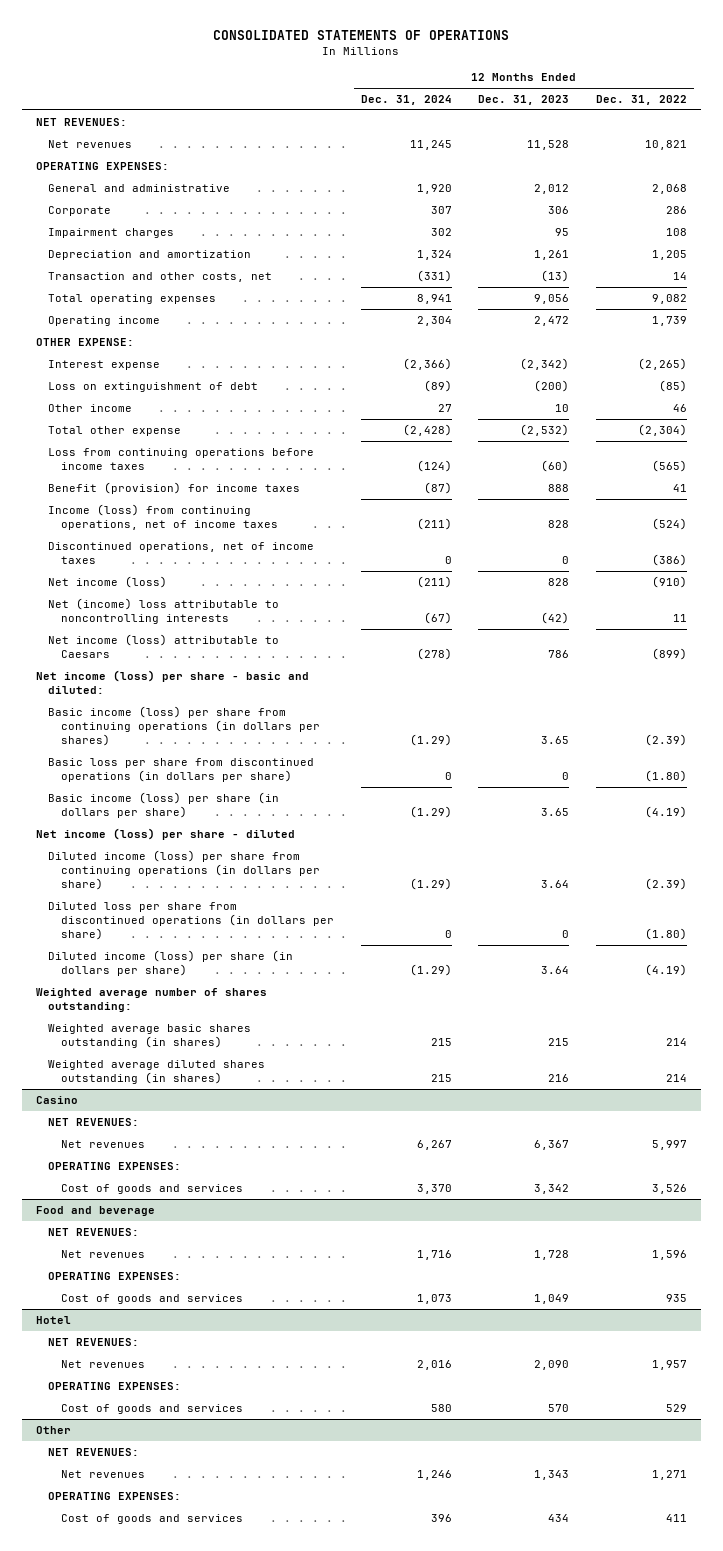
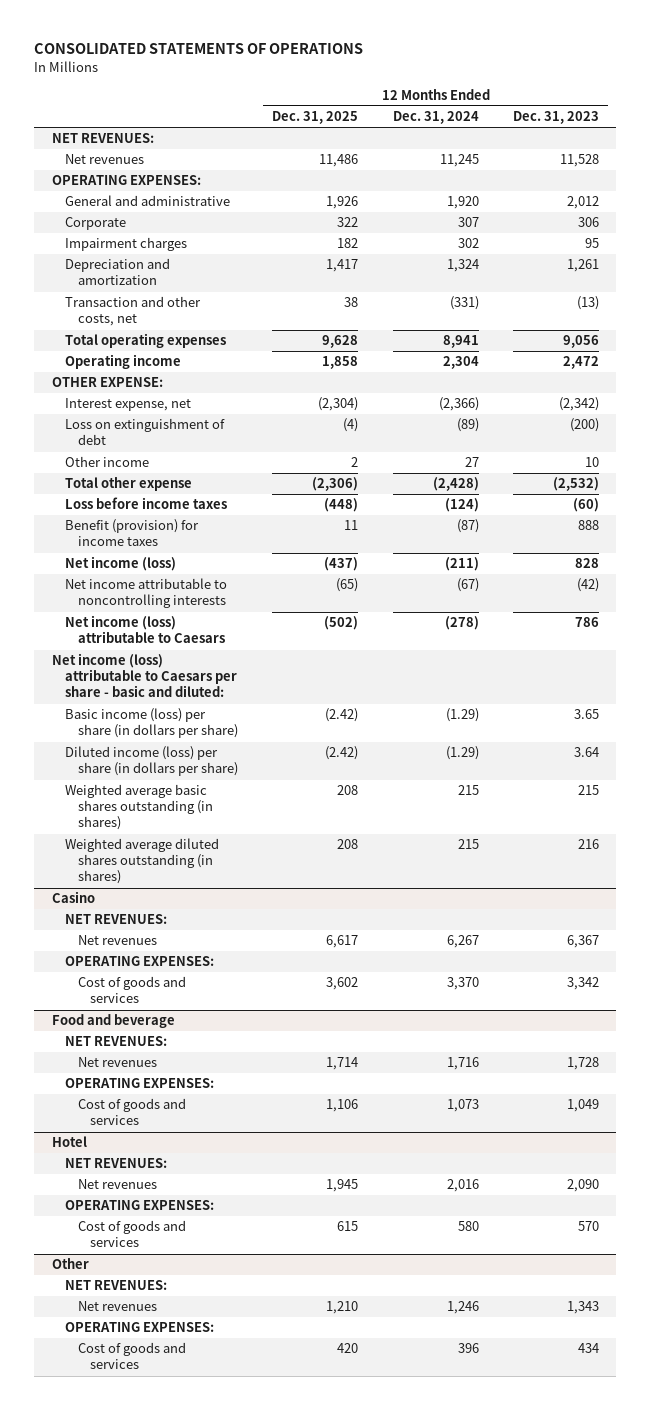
[596,95,688,106] Dec. 31, 2022 -> none
none -> [272,111,359,125] Dec. 31, 2025
[48,360,161,371] Interest expense -> [64,398,191,412] Interest expense, net
[48,448,315,471] Loss from continuing operations before income taxes -> [64,497,227,510] Loss before income taxes
[48,504,278,531] Income (loss) from continuing operations, net of income taxes -> none
[48,542,315,565] Discontinued operations, net of income taxes -> none
[48,598,280,625] Net (income) loss attributable to noncontrolling interests -> [64,578,227,609] Net income attributable to noncontrolling interests
[48,706,320,747] Basic income (loss) per share from continuing operations (in dollars per shares) -> none
[48,758,315,783] Basic loss per share from discontinued operations (in dollars per share) -> none
[35,670,309,695] Net income (loss) per share - basic and diluted: -> [51,653,237,698] Net income (loss) attributable to Caesars per share - basic and diluted:
[35,828,295,841] Net income (loss) per share - diluted -> none
[48,850,320,891] Diluted income (loss) per share from continuing operations (in dollars per share) -> none
[48,902,334,941] Diluted loss per share from discontinued operations (in dollars per share) -> none
[35,988,267,1013] Weighted average number of shares outstanding: -> none

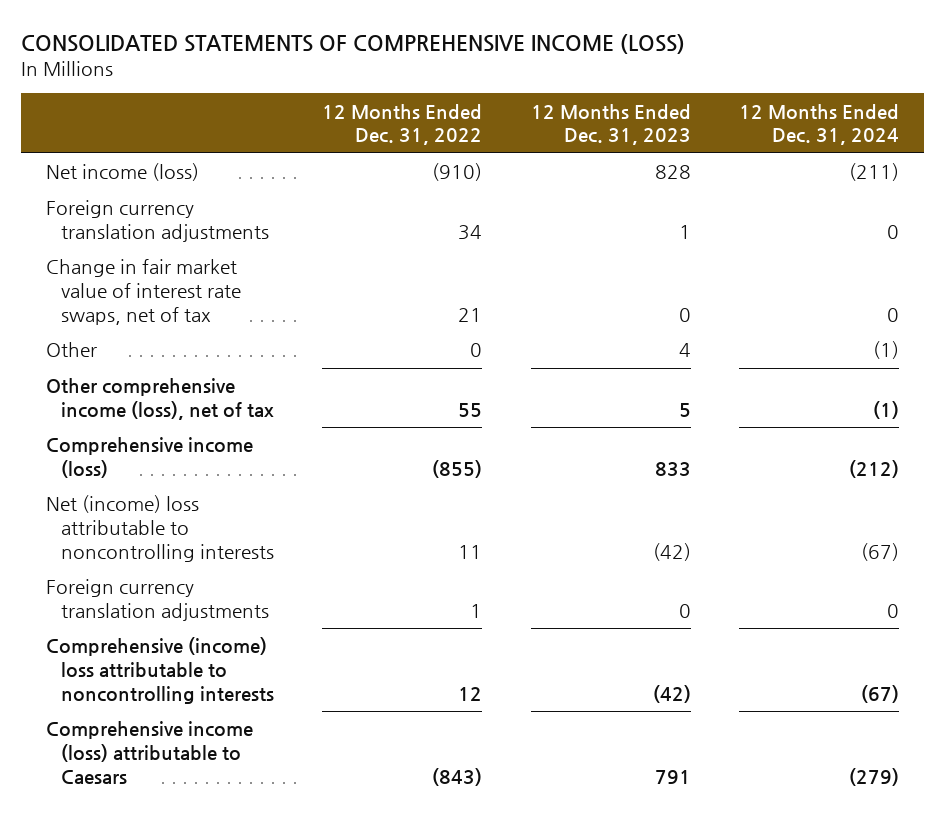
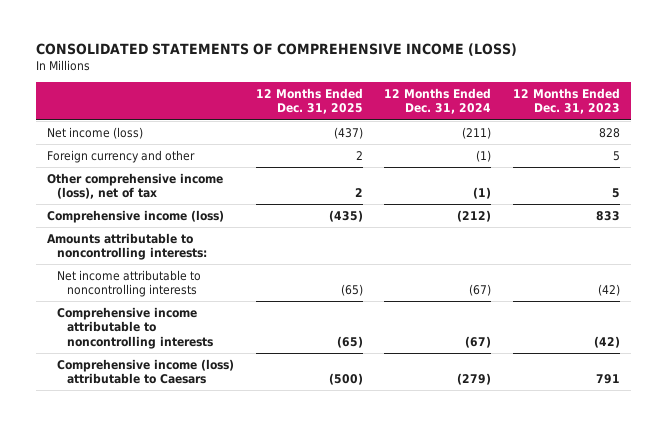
[322,103,483,146] 12 Months Ended Dec. 31, 2022 -> none
none -> [255,87,363,115] 12 Months Ended Dec. 31, 2025
[45,259,241,325] Change in fair market value of interest rate swaps, net of tax -> none
[45,342,97,358] Other -> none
[45,200,269,242] Foreign currency translation adjustments -> [47,149,196,163] Foreign currency and other
[678,224,691,239] 1 -> [613,150,621,161] 5
[887,224,900,239] 0 -> [476,149,492,162] (1)
[45,579,269,621] Foreign currency translation adjustments -> none
none -> [47,232,207,261] Amounts attributable to noncontrolling interests:
[45,495,274,562] Net (income) loss attributable to noncontrolling interests -> [56,269,201,298] Net income attributable to noncontrolling interests
[45,637,274,704] Comprehensive (income) loss attributable to noncontrolling interests -> [56,306,213,350] Comprehensive income attributable to noncontrolling interests

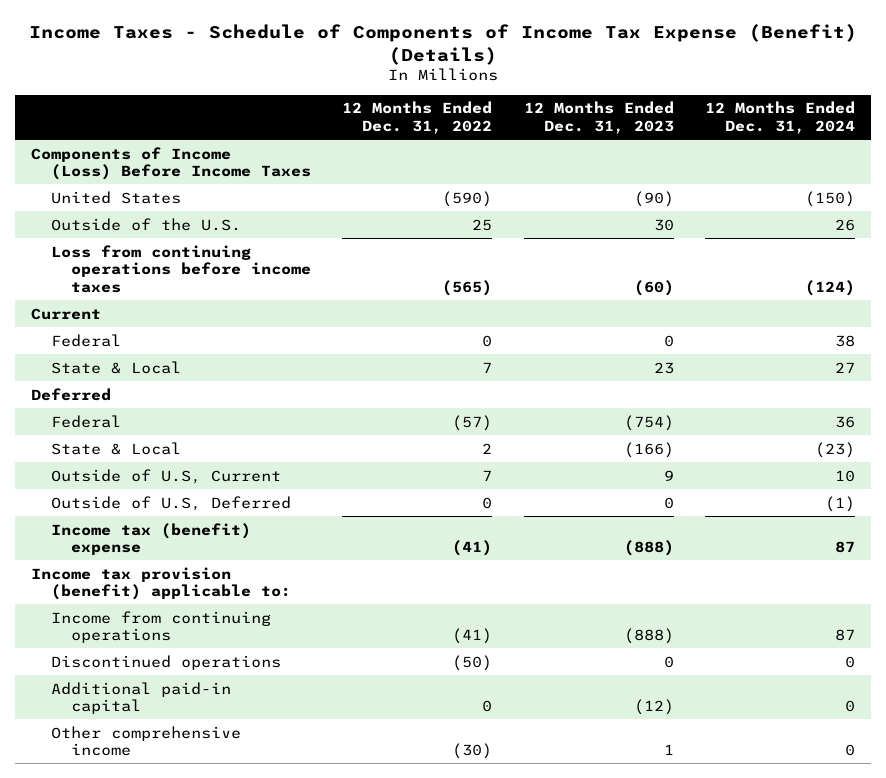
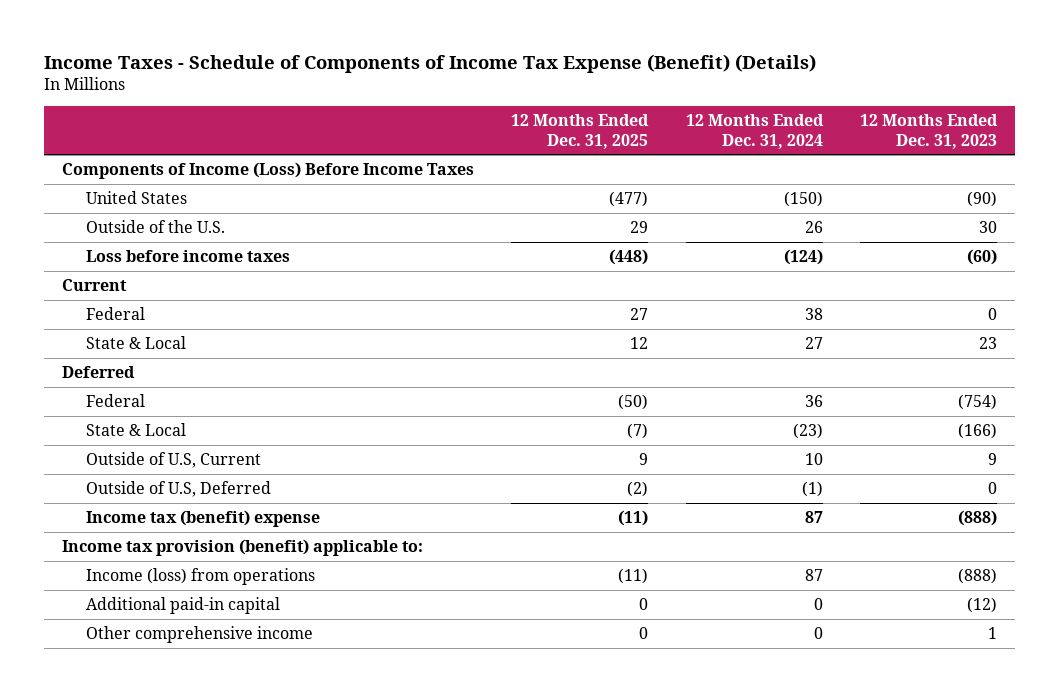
[342,101,493,134] 12 Months Ended Dec. 31, 2022 -> none
none -> [511,114,650,149] 12 Months Ended Dec. 31, 2025
[50,244,311,293] Loss from continuing operations before income taxes -> [85,250,290,263] Loss before income taxes
[50,654,281,670] Discontinued operations -> none
[50,610,271,644] Income from continuing operations -> [85,568,315,586] Income (loss) from operations

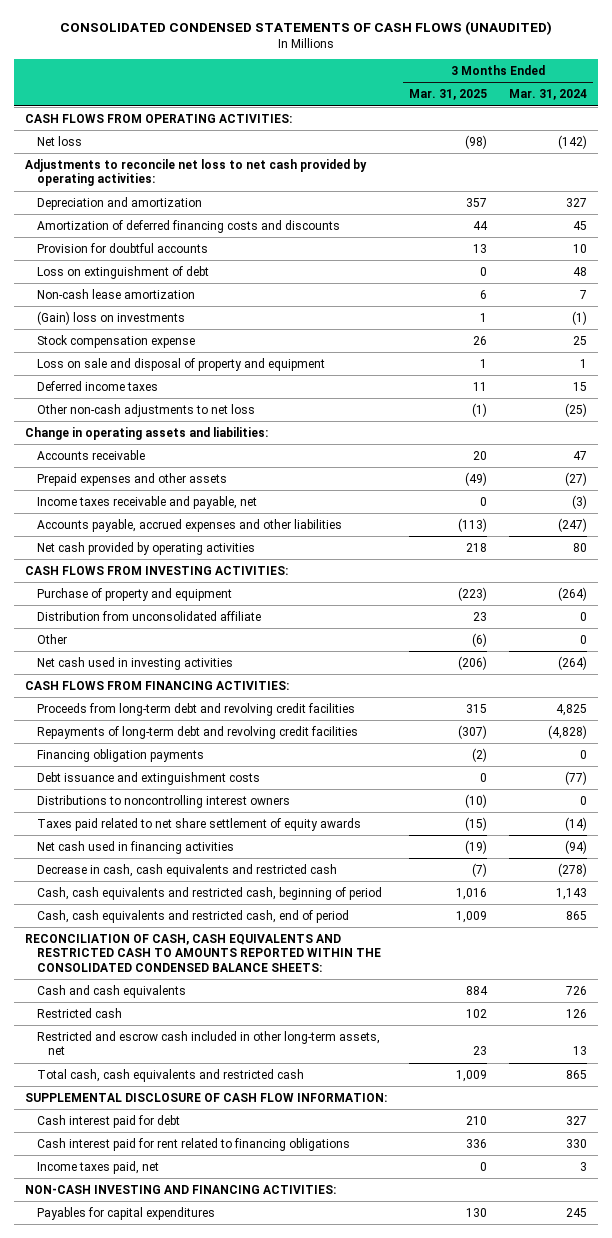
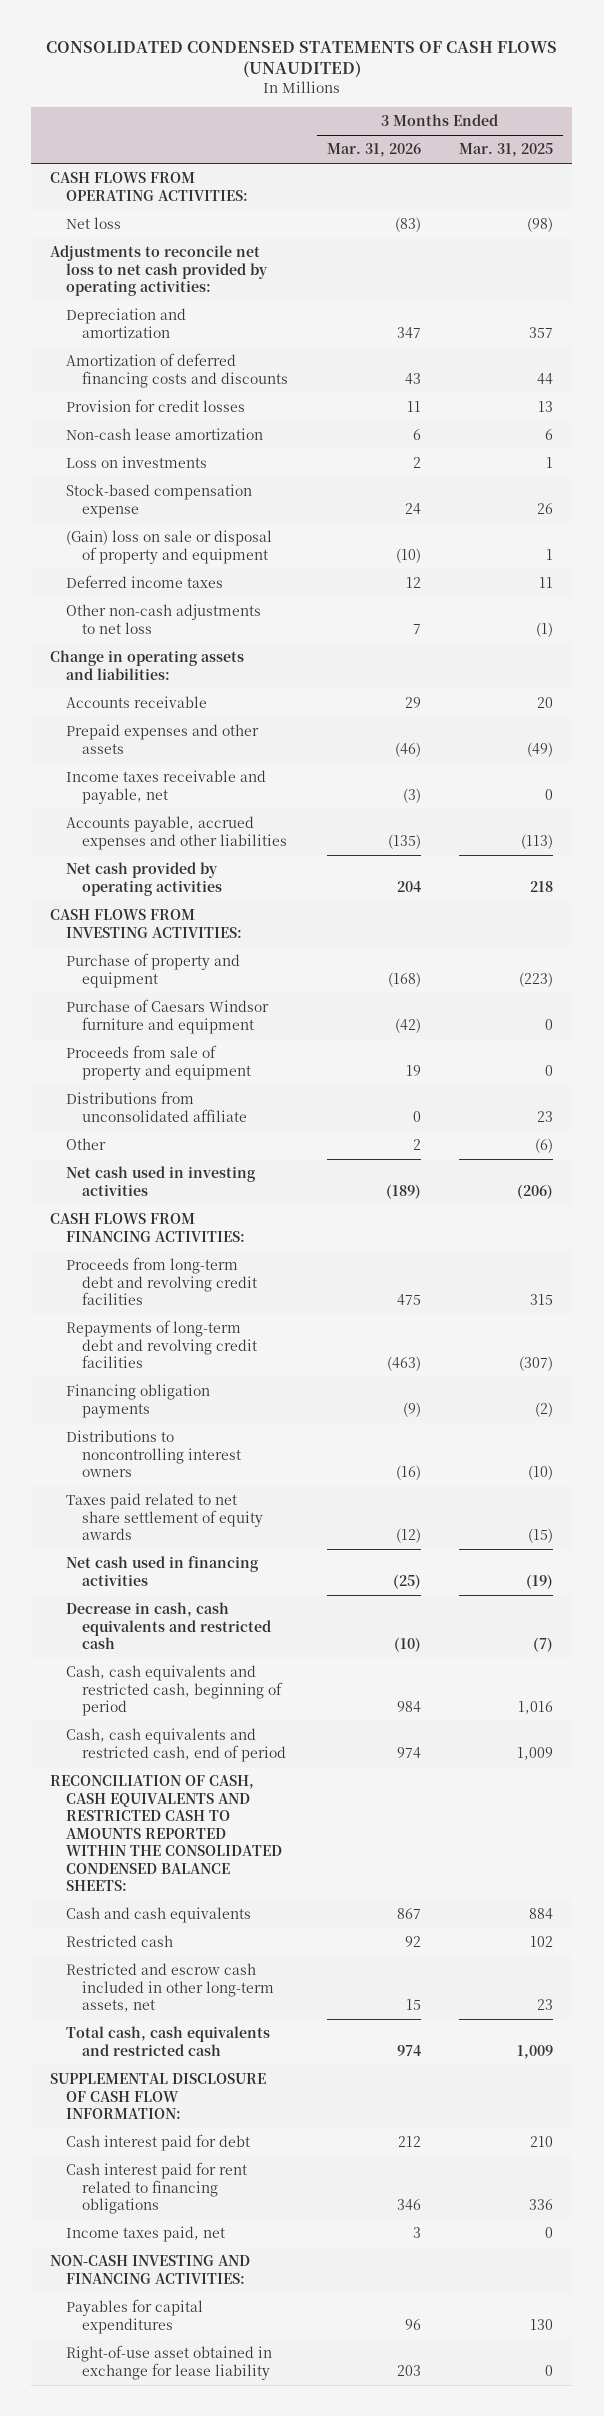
[509,89,588,101] Mar. 31, 2024 -> none
none -> [326,143,421,158] Mar. 31, 2026
[36,265,209,279] Loss on extinguishment of debt -> none
[36,242,208,253] Provision for doubtful accounts -> [66,399,246,413] Provision for credit losses
[36,310,185,325] (Gain) loss on investments -> [66,456,208,469] Loss on investments
[36,334,195,348] Stock compensation expense -> [66,484,253,518] Stock-based compensation expense
[36,357,325,371] Loss on sale and disposal of property and equipment -> [66,530,273,564] (Gain) loss on sale or disposal of property and equipment
none -> [66,999,270,1034] Purchase of Caesars Windsor furniture and equipment
none -> [66,1045,252,1080] Proceeds from sale of property and equipment
[36,610,261,621] Distribution from unconsolidated affiliate -> [66,1091,248,1122] Distributions from unconsolidated affiliate
[36,771,260,785] Debt issuance and extinguishment costs -> none
none -> [66,2345,273,2380] Right-of-use asset obtained in exchange for lease liability

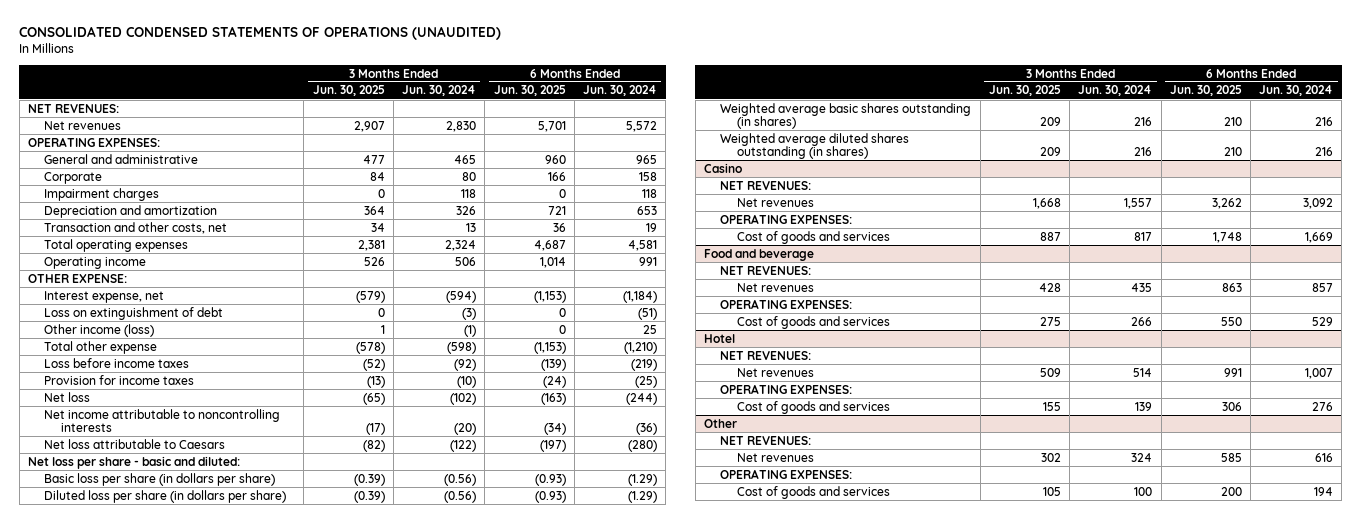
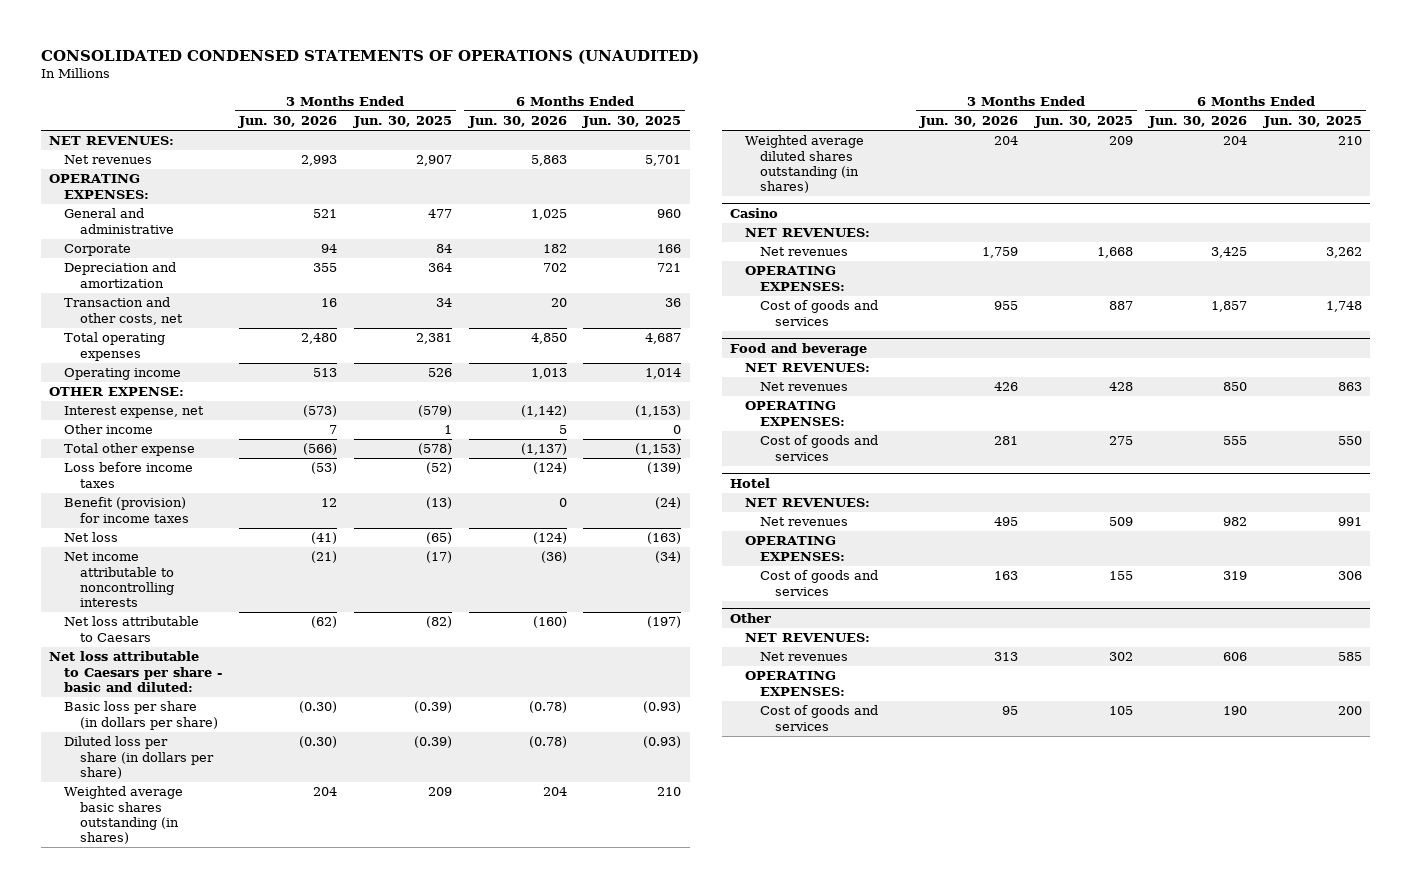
[402,85,477,97] Jun. 30, 2024 -> none
[583,85,658,97] Jun. 30, 2024 -> none
none -> [238,115,338,128] Jun. 30, 2026
none -> [467,115,567,128] Jun. 30, 2026
[44,187,160,201] Impairment charges -> none
[44,306,224,320] Loss on extinguishment of debt -> none
[44,323,155,337] Other income (loss) -> [64,424,154,435] Other income
[44,374,195,385] Provision for income taxes -> [64,497,189,523] Benefit (provision) for income taxes
[27,455,240,469] Net loss per share - basic and diluted: -> [49,651,223,693] Net loss attributable to Caesars per share - basic and diluted:

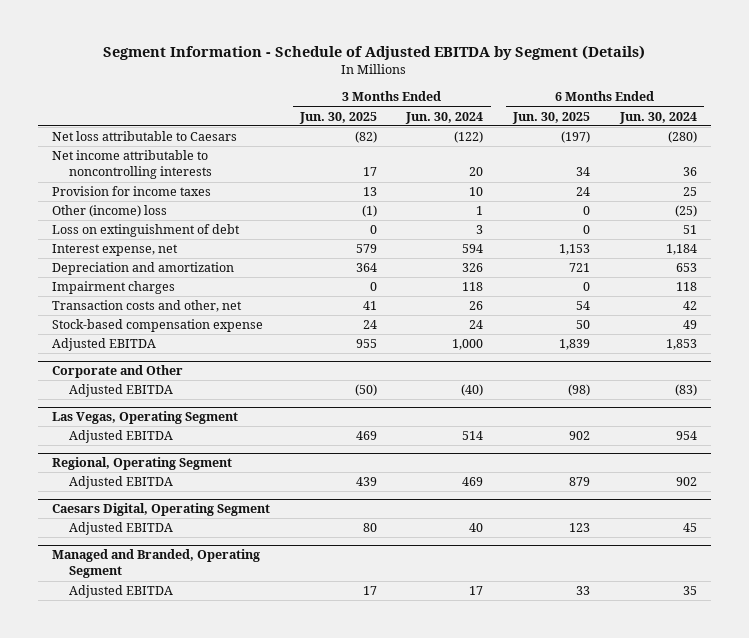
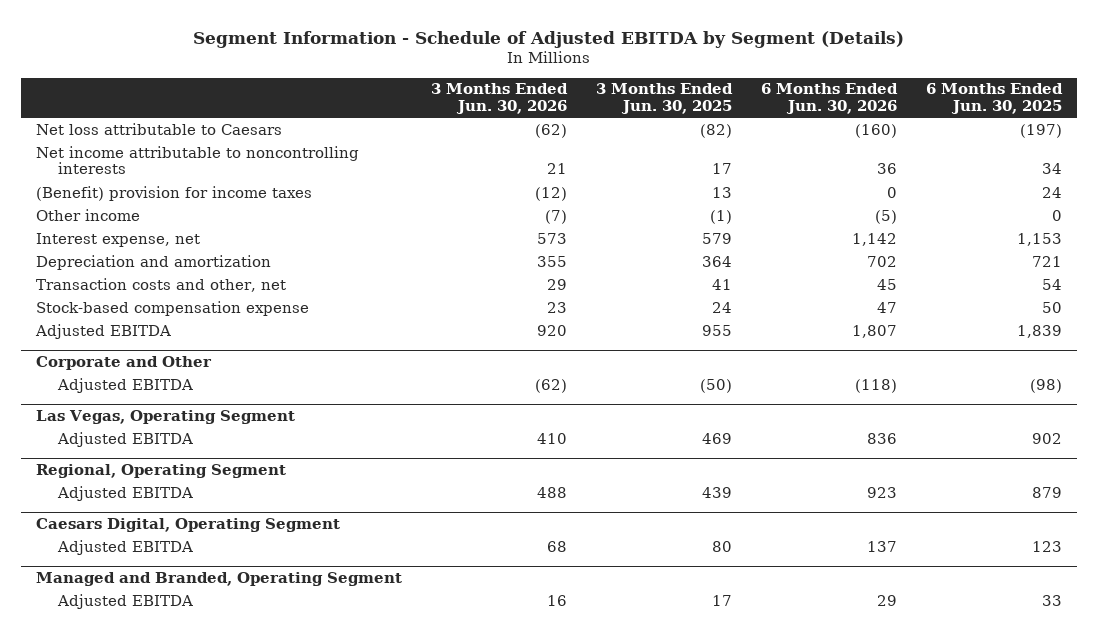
[405,111,484,124] Jun. 30, 2024 -> none
[618,111,697,124] Jun. 30, 2024 -> none
none -> [430,83,568,115] 3 Months Ended Jun. 30, 2026
none -> [761,83,899,115] 6 Months Ended Jun. 30, 2026
[52,224,241,238] Loss on extinguishment of debt -> none
[52,186,212,197] Provision for income taxes -> [35,185,312,201] (Benefit) provision for income taxes
[52,205,168,218] Other (income) loss -> [35,208,140,221] Other income
[52,281,176,295] Impairment charges -> none

